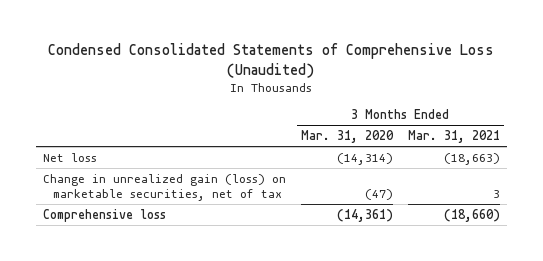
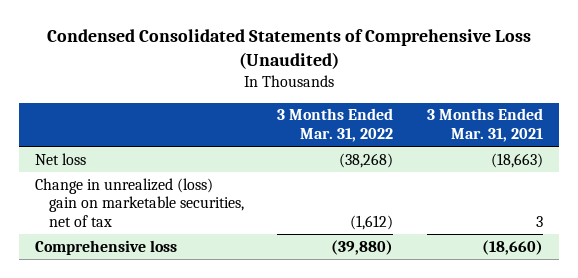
[300,130,394,144] Mar. 31, 2020 -> none
none -> [277,108,394,142] 3 Months Ended Mar. 31, 2022
[42,173,286,202] Change in unrealized gain (loss) on marketable securities, net of tax -> [35,177,245,228] Change in unrealized (loss) gain on marketable securities, net of tax

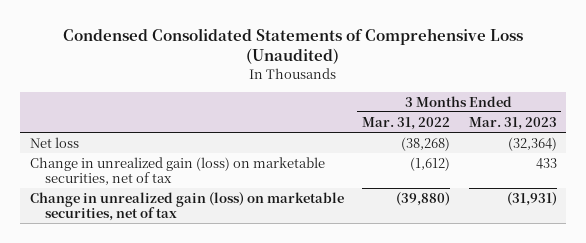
[426,108,543,142] 3 Months Ended Mar. 31, 2021 -> none
none -> [468,116,557,130] Mar. 31, 2023
[35,177,245,228] Change in unrealized (loss) gain on marketable securities, net of tax -> [29,156,325,185] Change in unrealized gain (loss) on marketable securities, net of tax
[35,239,178,255] Comprehensive loss -> [29,191,344,221] Change in unrealized gain (loss) on marketable securities, net of tax

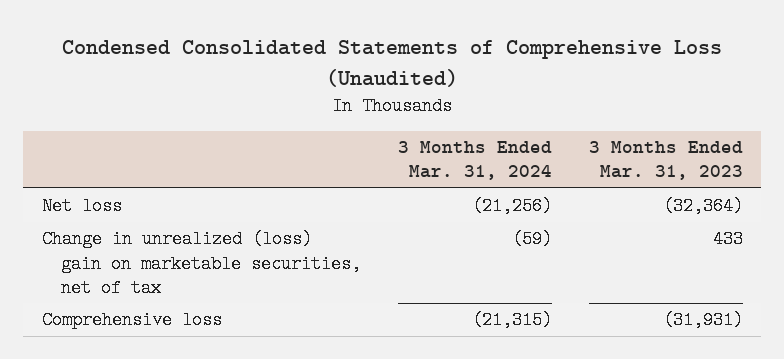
[362,116,451,130] Mar. 31, 2022 -> none
none -> [397,141,552,181] 3 Months Ended Mar. 31, 2024
[29,156,325,185] Change in unrealized gain (loss) on marketable securities, net of tax -> [41,230,361,297] Change in unrealized (loss) gain on marketable securities, net of tax
[29,191,344,221] Change in unrealized gain (loss) on marketable securities, net of tax -> [41,311,222,330] Comprehensive loss

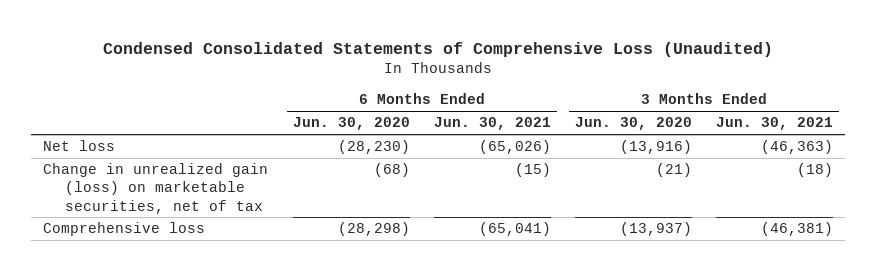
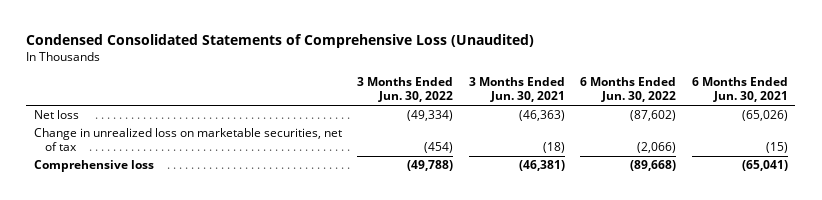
[292,117,410,131] Jun. 30, 2020 -> none
[574,117,692,131] Jun. 30, 2020 -> none
none -> [357,77,454,103] 3 Months Ended Jun. 30, 2022
none -> [580,77,677,103] 6 Months Ended Jun. 30, 2022
[43,163,269,214] Change in unrealized gain (loss) on marketable securities, net of tax -> [33,128,342,152] Change in unrealized loss on marketable securities, net of tax

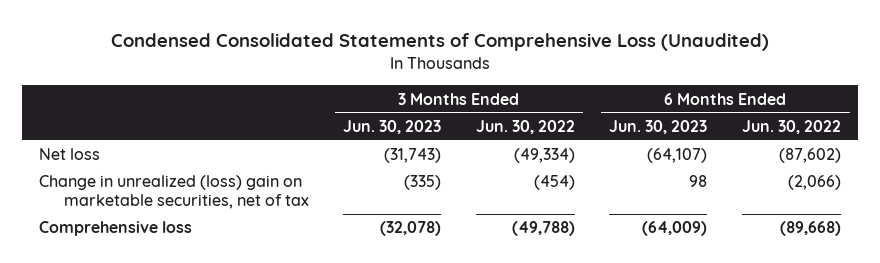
[468,77,565,103] 3 Months Ended Jun. 30, 2021 -> none
[691,77,788,103] 6 Months Ended Jun. 30, 2021 -> none
none -> [343,119,442,134] Jun. 30, 2023
none -> [609,119,708,134] Jun. 30, 2023
[33,128,342,152] Change in unrealized loss on marketable securities, net of tax -> [39,175,309,210] Change in unrealized (loss) gain on marketable securities, net of tax

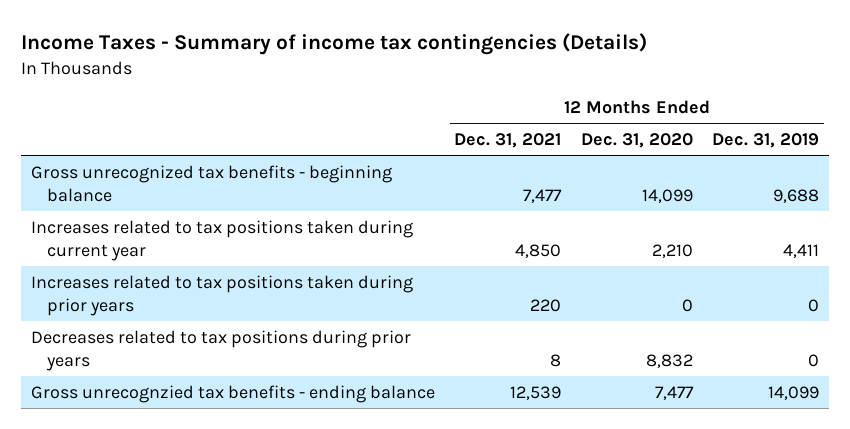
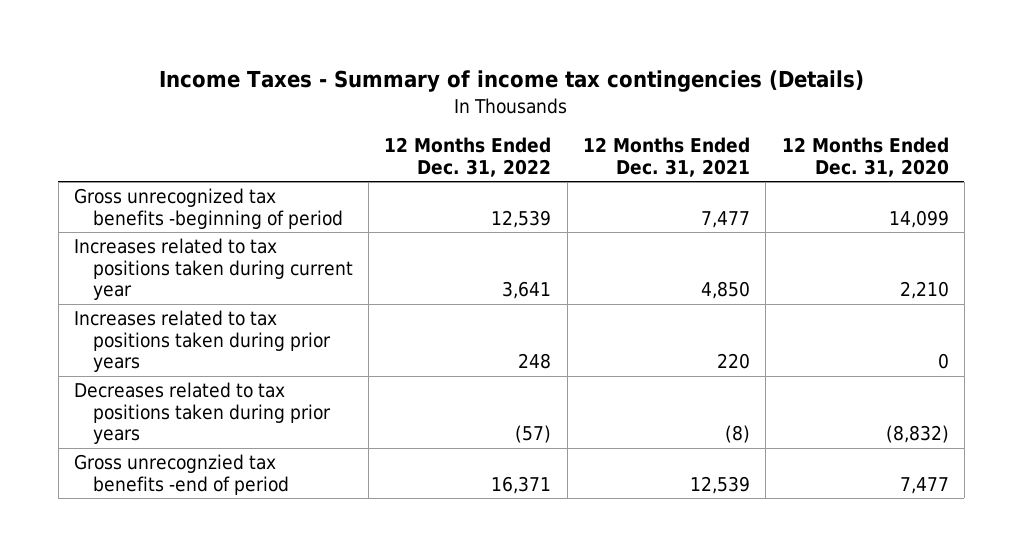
[712,133,820,149] Dec. 31, 2019 -> none
none -> [384,137,552,177] 12 Months Ended Dec. 31, 2022
[30,164,392,202] Gross unrecognized tax benefits - beginning balance -> [74,188,343,229] Gross unrecognized tax benefits -beginning of period
[30,329,411,371] Decreases related to tax positions during prior years -> [74,382,331,445] Decreases related to tax positions taken during prior years
[550,353,562,367] 8 -> [725,425,751,444] (8)
[645,353,693,368] 8,832 -> [885,425,949,444] (8,832)
[30,384,435,403] Gross unrecognzied tax benefits - ending balance -> [74,454,289,495] Gross unrecognzied tax benefits -end of period

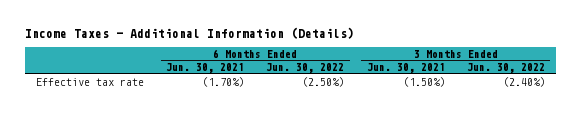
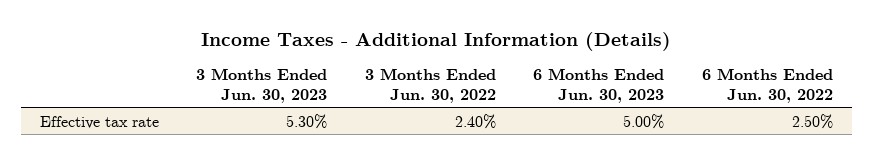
[166,63,245,74] Jun. 30, 2021 -> none
[366,63,445,74] Jun. 30, 2021 -> none
none -> [196,68,328,103] 3 Months Ended Jun. 30, 2023
none -> [533,68,665,103] 6 Months Ended Jun. 30, 2023
[302,76,345,87] (2.50%) -> [791,113,833,129] 2.50%
[502,76,545,87] (2.40%) -> [454,113,496,129] 2.40%

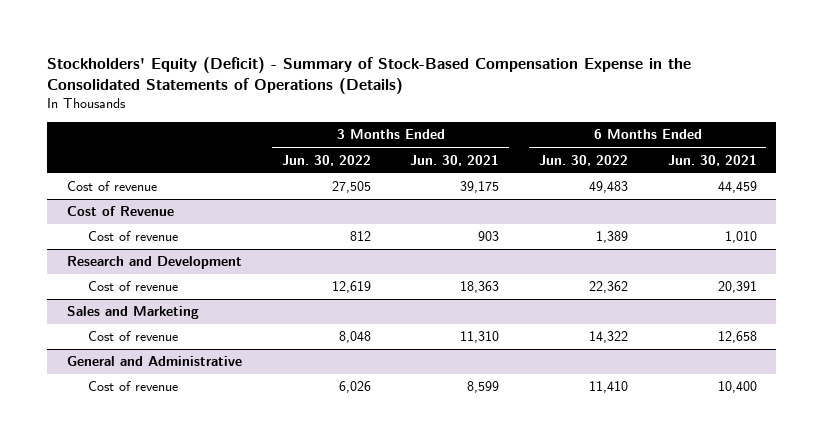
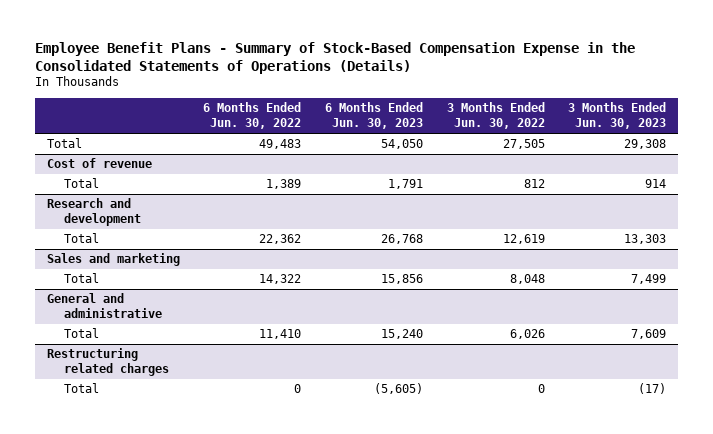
[47,56,692,94] Stockholders' Equity (Deficit) - Summary of Stock-Based Compensation Expense in the Consolidated Statements of Operations (Details) -> [34,41,635,74] Employee Benefit Plans - Summary of Stock-Based Compensation Expense in the Consolidated Statements of Operations (Details)
[410,154,500,166] Jun. 30, 2021 -> none
[667,154,757,166] Jun. 30, 2021 -> none
none -> [324,102,423,130] 6 Months Ended Jun. 30, 2023
none -> [568,102,667,130] 3 Months Ended Jun. 30, 2023
[67,181,158,192] Cost of revenue -> [46,138,82,149] Total
[67,206,175,217] Cost of Revenue -> [46,158,152,169] Cost of revenue
[88,231,179,242] Cost of revenue -> [64,178,100,189] Total
[67,256,243,270] Research and Development -> [46,198,142,227] Research and development
[88,281,179,292] Cost of revenue -> [64,233,100,244] Total
[67,306,200,320] Sales and Marketing -> [46,253,180,267] Sales and marketing
[88,331,179,342] Cost of revenue -> [64,273,100,284] Total
[67,356,243,367] General and Administrative -> [46,293,163,319] General and administrative
[88,381,179,392] Cost of revenue -> [64,328,100,339] Total
none -> [46,348,170,377] Restructuring related charges
none -> [64,383,100,394] Total

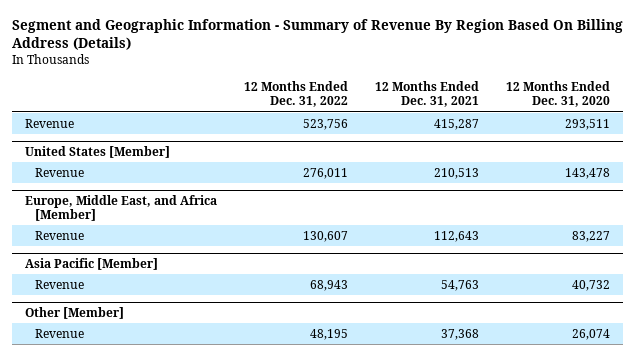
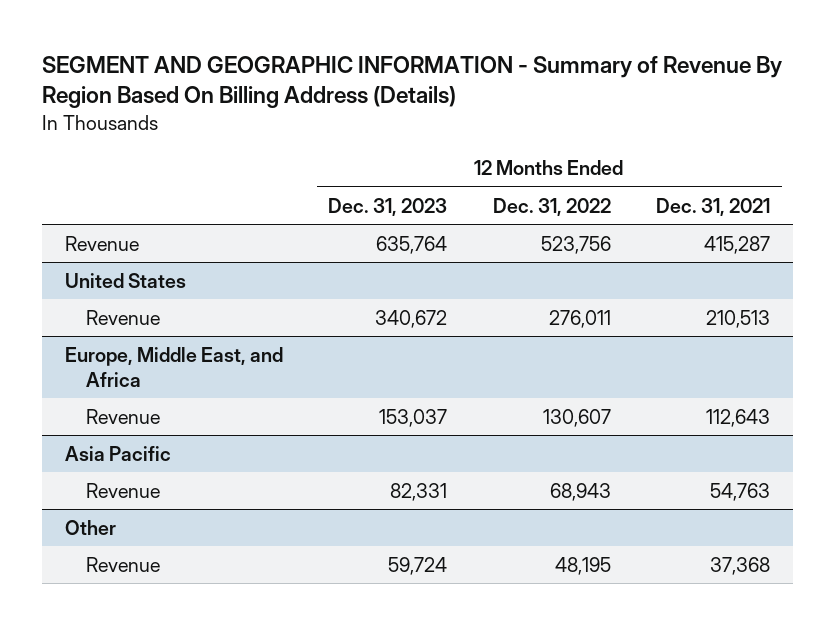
[11,19,623,51] Segment and Geographic Information - Summary of Revenue By Region Based On Billing Address (Details) -> [42,55,783,109] SEGMENT AND GEOGRAPHIC INFORMATION - Summary of Revenue By Region Based On Billing Address (Details)
[505,81,610,108] 12 Months Ended Dec. 31, 2020 -> none
none -> [328,197,448,216] Dec. 31, 2023
[25,145,171,158] United States [Member] -> [64,272,186,288] United States
[25,194,218,222] Europe, Middle East, and Africa [Member] -> [64,346,283,387] Europe, Middle East, and Africa
[25,257,159,270] Asia Pacific [Member] -> [64,445,171,461] Asia Pacific
[25,306,125,319] Other [Member] -> [64,519,116,535] Other

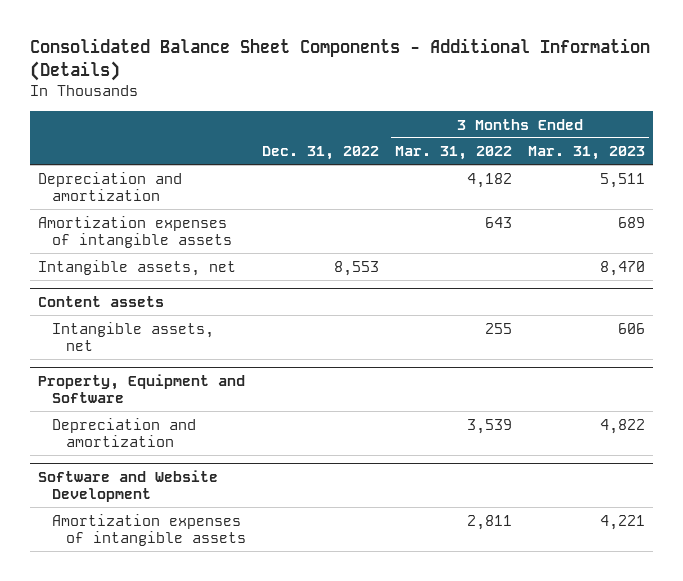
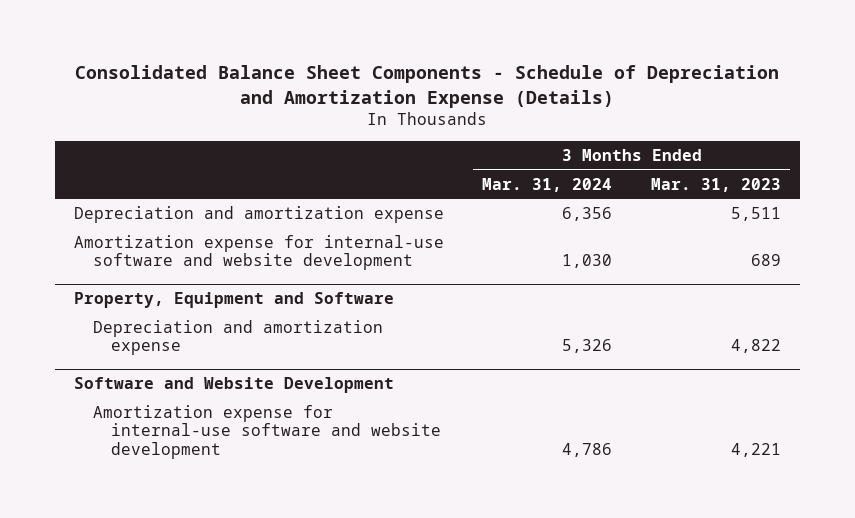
[29,37,650,82] Consolidated Balance Sheet Components - Additional Information (Details) -> [75,65,780,108] Consolidated Balance Sheet Components - Schedule of Depreciation and Amortization Expense (Details)
[262,146,380,161] Dec. 31, 2022 -> none
[395,146,513,161] Mar. 31, 2022 -> none
none -> [482,177,613,192] Mar. 31, 2024
[37,259,236,276] Intangible assets, net -> none
[37,296,164,308] Content assets -> none
[52,321,215,351] Intangible assets, net -> none
[37,171,182,201] Depreciation and amortization -> [74,205,445,223] Depreciation and amortization expense
[37,215,233,248] Amortization expenses of intangible assets -> [74,234,445,271] Amortization expense for internal-use software and website development
[52,417,197,447] Depreciation and amortization -> [92,319,383,356] Depreciation and amortization expense
[52,513,247,546] Amortization expenses of intangible assets -> [92,404,442,459] Amortization expense for internal-use software and website development

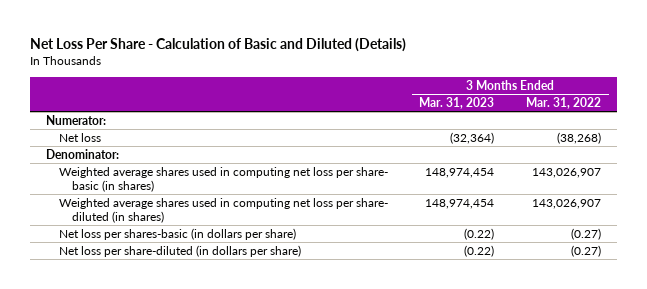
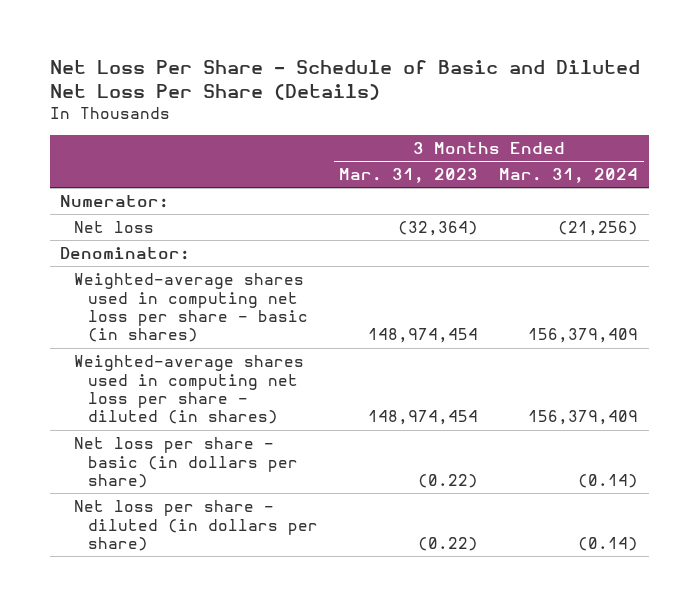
[30,38,407,53] Net Loss Per Share - Calculation of Basic and Diluted (Details) -> [49,59,640,101] Net Loss Per Share - Schedule of Basic and Diluted Net Loss Per Share (Details)
[525,97,601,110] Mar. 31, 2022 -> none
none -> [499,168,639,184] Mar. 31, 2024
[59,166,389,192] Weighted average shares used in computing net loss per share- basic (in shares) -> [74,273,309,343] Weighted-average shares used in computing net loss per share - basic (in shares)
[59,197,389,223] Weighted average shares used in computing net loss per share- diluted (in shares) -> [74,355,305,425] Weighted-average shares used in computing net loss per share - diluted (in shares)
[59,227,297,240] Net loss per shares-basic (in dollars per share) -> [74,437,299,489] Net loss per share - basic (in dollars per share)
[59,244,302,257] Net loss per share-diluted (in dollars per share) -> [74,500,319,552] Net loss per share - diluted (in dollars per share)

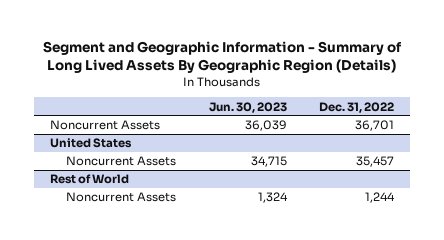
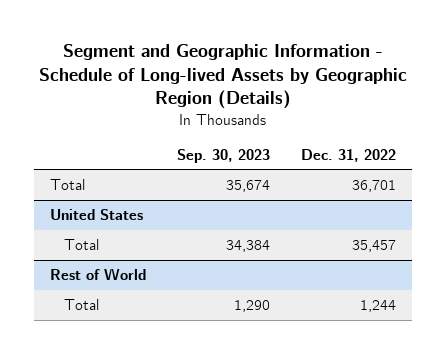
[42,40,402,73] Segment and Geographic Information - Summary of Long Lived Assets By Geographic Region (Details) -> [39,44,408,110] Segment and Geographic Information - Schedule of Long-lived Assets by Geographic Region (Details)
[208,101,287,113] Jun. 30, 2023 -> none
none -> [177,148,271,163] Sep. 30, 2023
[49,120,160,131] Noncurrent Assets -> [49,179,85,191] Total
[66,156,177,167] Noncurrent Assets -> [64,239,100,251] Total
[66,192,177,203] Noncurrent Assets -> [64,299,100,311] Total

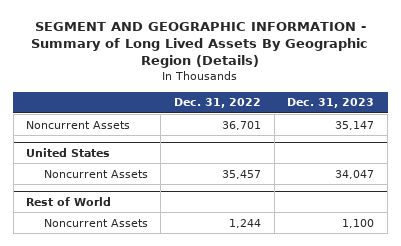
[39,44,408,110] Segment and Geographic Information - Schedule of Long-lived Assets by Geographic Region (Details) -> [31,21,369,69] SEGMENT AND GEOGRAPHIC INFORMATION - Summary of Long Lived Assets By Geographic Region (Details)
[177,148,271,163] Sep. 30, 2023 -> none
none -> [287,98,375,109] Dec. 31, 2023
[49,179,85,191] Total -> [26,120,131,129] Noncurrent Assets
[64,239,100,251] Total -> [43,169,148,178] Noncurrent Assets
[64,299,100,311] Total -> [43,218,148,227] Noncurrent Assets

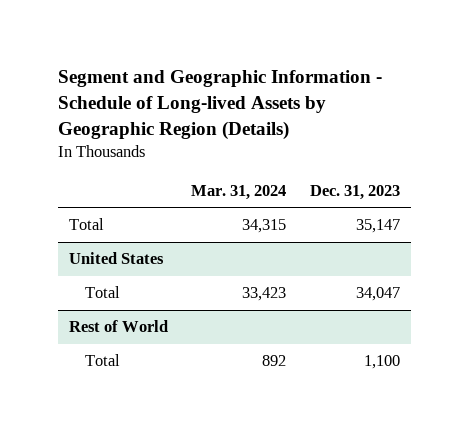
[31,21,369,69] SEGMENT AND GEOGRAPHIC INFORMATION - Summary of Long Lived Assets By Geographic Region (Details) -> [57,70,382,140] Segment and Geographic Information - Schedule of Long-lived Assets by Geographic Region (Details)
[174,98,262,109] Dec. 31, 2022 -> none
none -> [191,184,287,200] Mar. 31, 2024
[26,120,131,129] Noncurrent Assets -> [69,218,105,231] Total
[43,169,148,178] Noncurrent Assets -> [84,286,120,299] Total
[43,218,148,227] Noncurrent Assets -> [84,354,120,367] Total

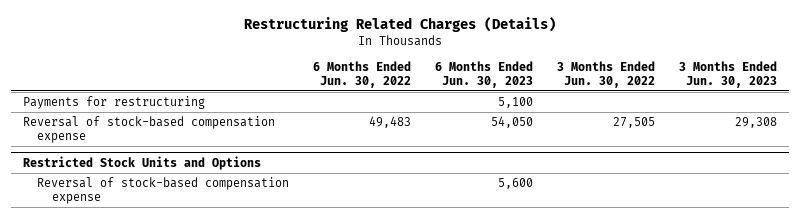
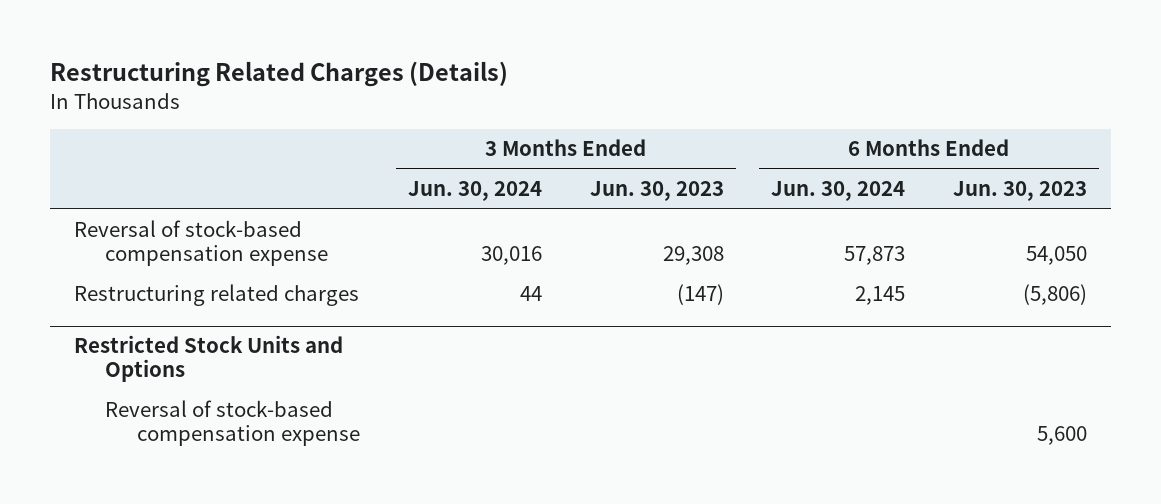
[313,60,412,88] 6 Months Ended Jun. 30, 2022 -> none
[557,60,656,88] 3 Months Ended Jun. 30, 2022 -> none
none -> [407,181,542,202] Jun. 30, 2024
none -> [771,181,906,202] Jun. 30, 2024
[22,96,205,110] Payments for restructuring -> none
none -> [73,284,359,307] Restructuring related charges

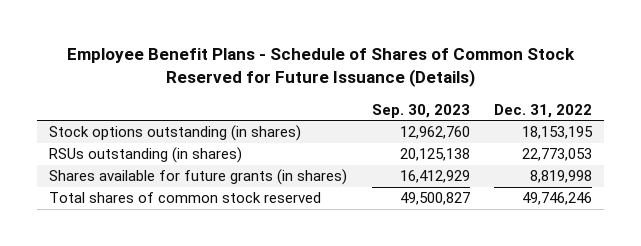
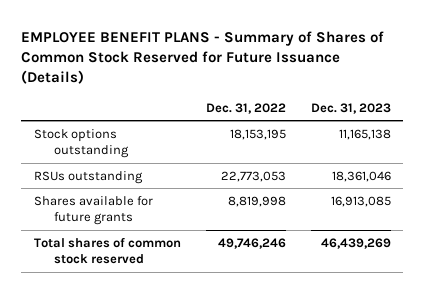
[66,48,575,88] Employee Benefit Plans - Schedule of Shares of Common Stock Reserved for Future Issuance (Details) -> [21,30,385,85] EMPLOYEE BENEFIT PLANS - Summary of Shares of Common Stock Reserved for Future Issuance (Details)
[371,103,470,118] Sep. 30, 2023 -> none
none -> [310,102,391,114] Dec. 31, 2023
[49,125,302,142] Stock options outstanding (in shares) -> [33,128,130,159] Stock options outstanding
[49,147,243,164] RSUs outstanding (in shares) -> [33,170,143,184] RSUs outstanding
[49,169,348,186] Shares available for future grants (in shares) -> [33,195,153,226] Shares available for future grants

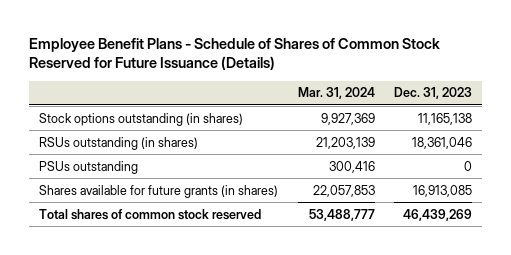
[21,30,385,85] EMPLOYEE BENEFIT PLANS - Summary of Shares of Common Stock Reserved for Future Issuance (Details) -> [29,37,441,71] Employee Benefit Plans - Schedule of Shares of Common Stock Reserved for Future Issuance (Details)
[205,102,286,114] Dec. 31, 2022 -> none
none -> [297,87,375,100] Mar. 31, 2024
[33,128,130,159] Stock options outstanding -> [39,112,244,126] Stock options outstanding (in shares)
[33,170,143,184] RSUs outstanding -> [39,136,199,150] RSUs outstanding (in shares)
none -> [39,160,139,174] PSUs outstanding
[33,195,153,226] Shares available for future grants -> [39,184,279,198] Shares available for future grants (in shares)

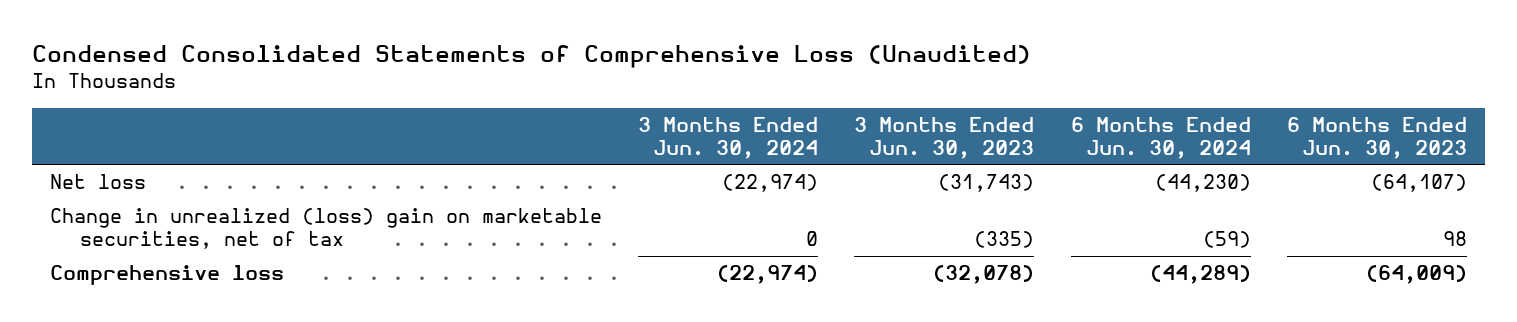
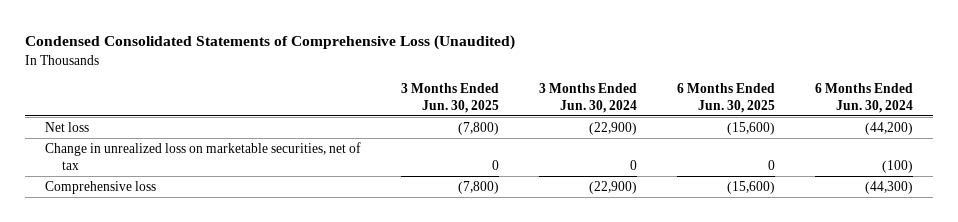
[854,116,1035,159] 3 Months Ended Jun. 30, 2023 -> none
[1286,116,1467,159] 6 Months Ended Jun. 30, 2023 -> none
none -> [401,82,500,113] 3 Months Ended Jun. 30, 2025
none -> [677,82,776,113] 6 Months Ended Jun. 30, 2025
[722,174,819,193] (22,974) -> [589,121,638,135] (22,900)
[1154,174,1251,193] (44,230) -> [864,121,913,135] (44,200)
[50,208,603,249] Change in unrealized (loss) gain on marketable securities, net of tax -> [45,141,362,170] Change in unrealized loss on marketable securities, net of tax
[1202,230,1251,248] (59) -> [881,159,913,173] (100)
[717,265,819,285] (22,974) -> [589,180,638,194] (22,900)
[1149,265,1251,285] (44,289) -> [864,180,913,194] (44,300)

